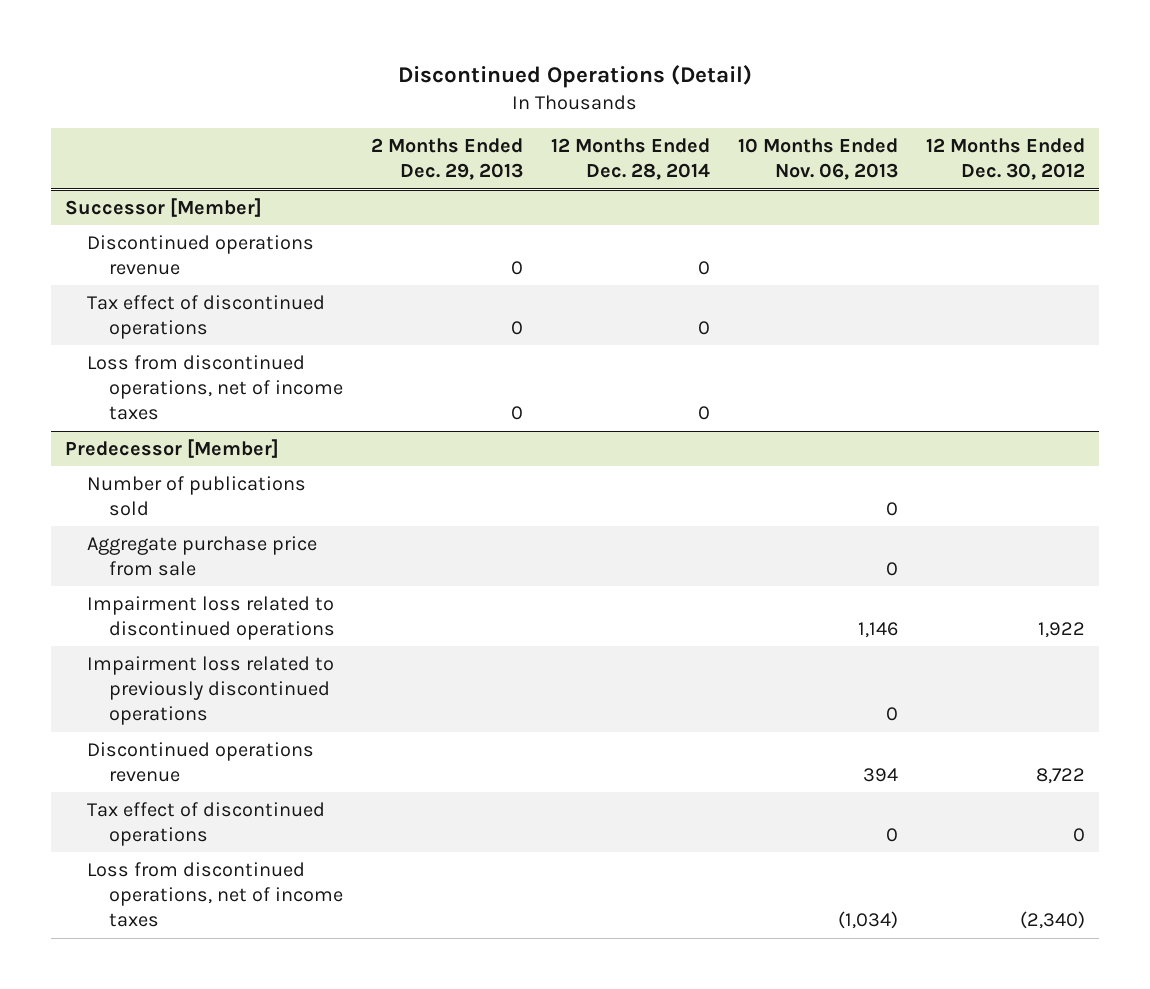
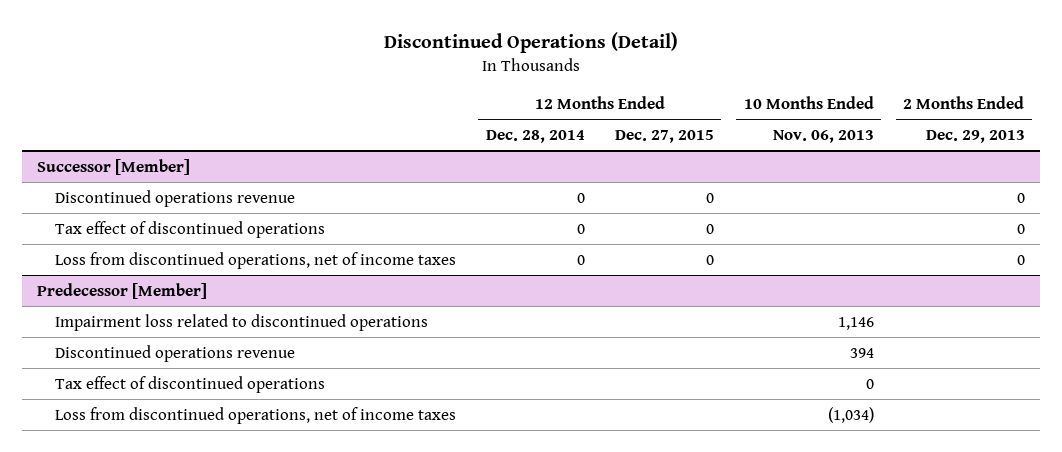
[926,138,1086,181] 12 Months Ended Dec. 30, 2012 -> none
none -> [614,129,714,143] Dec. 27, 2015
[87,475,307,517] Number of publications sold -> none
[87,535,318,577] Aggregate purchase price from sale -> none
[87,655,335,726] Impairment loss related to previously discontinued operations -> none

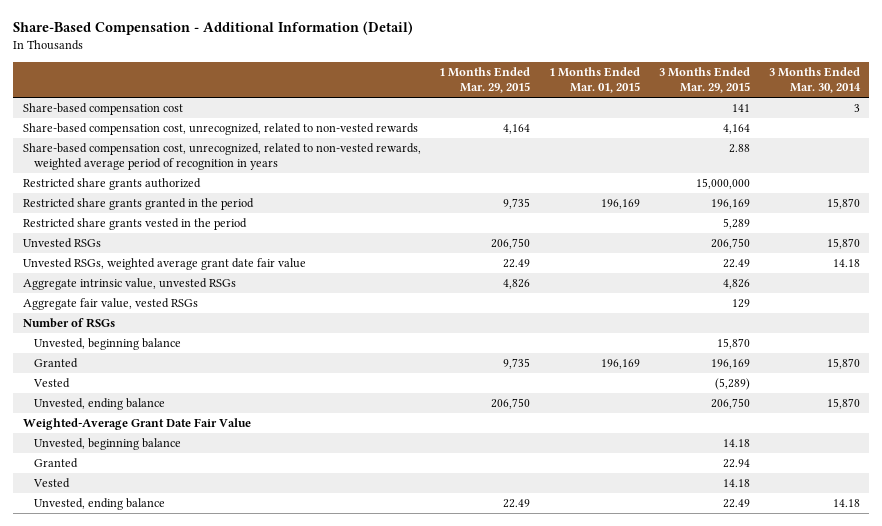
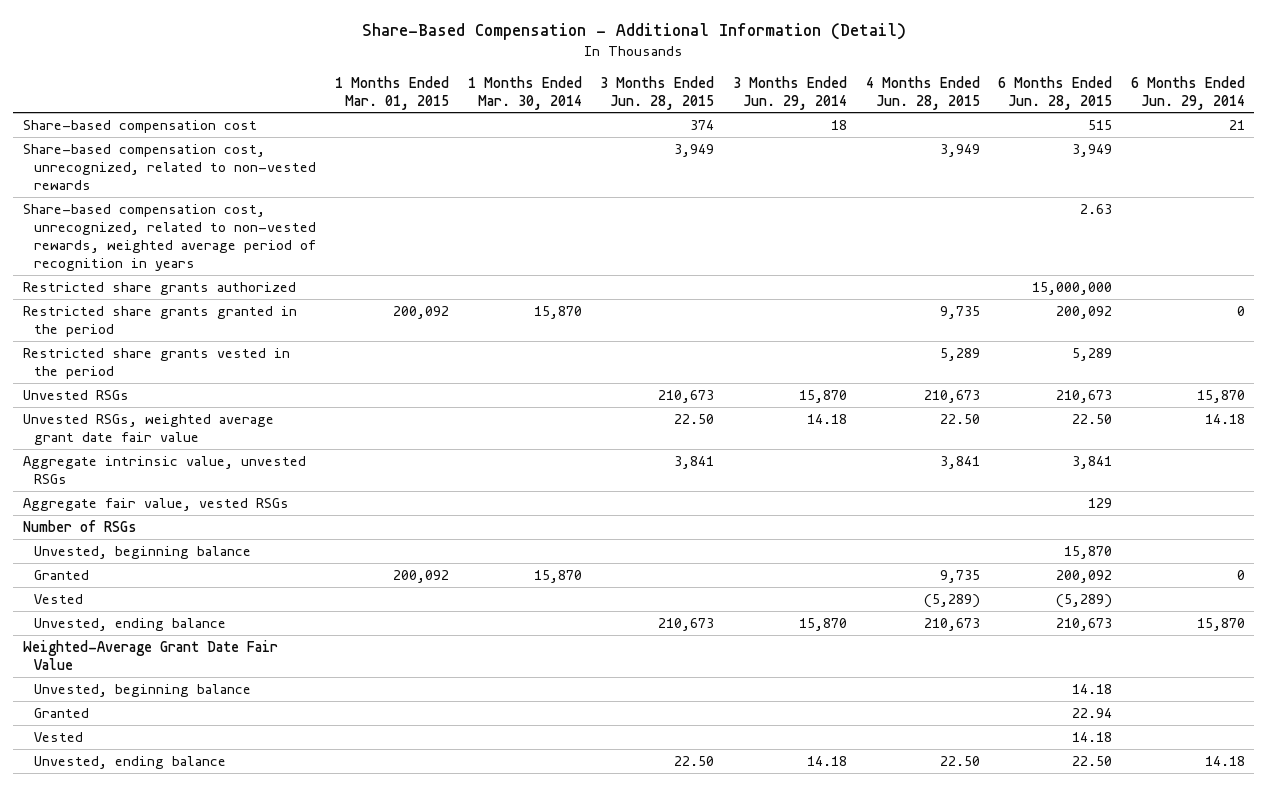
[439,66,531,94] 1 Months Ended Mar. 29, 2015 -> none
[659,66,751,94] 3 Months Ended Mar. 29, 2015 -> none
[768,66,861,94] 3 Months Ended Mar. 30, 2014 -> none
none -> [467,75,582,110] 1 Months Ended Mar. 30, 2014
none -> [600,75,715,110] 3 Months Ended Jun. 28, 2015
none -> [732,75,847,110] 3 Months Ended Jun. 29, 2014
none -> [865,75,980,110] 4 Months Ended Jun. 28, 2015
none -> [998,75,1113,110] 6 Months Ended Jun. 28, 2015
none -> [1130,75,1245,110] 6 Months Ended Jun. 29, 2014
[601,199,641,210] 196,169 -> [392,306,449,320] 200,092
[601,359,641,370] 196,169 -> [392,570,449,584] 200,092

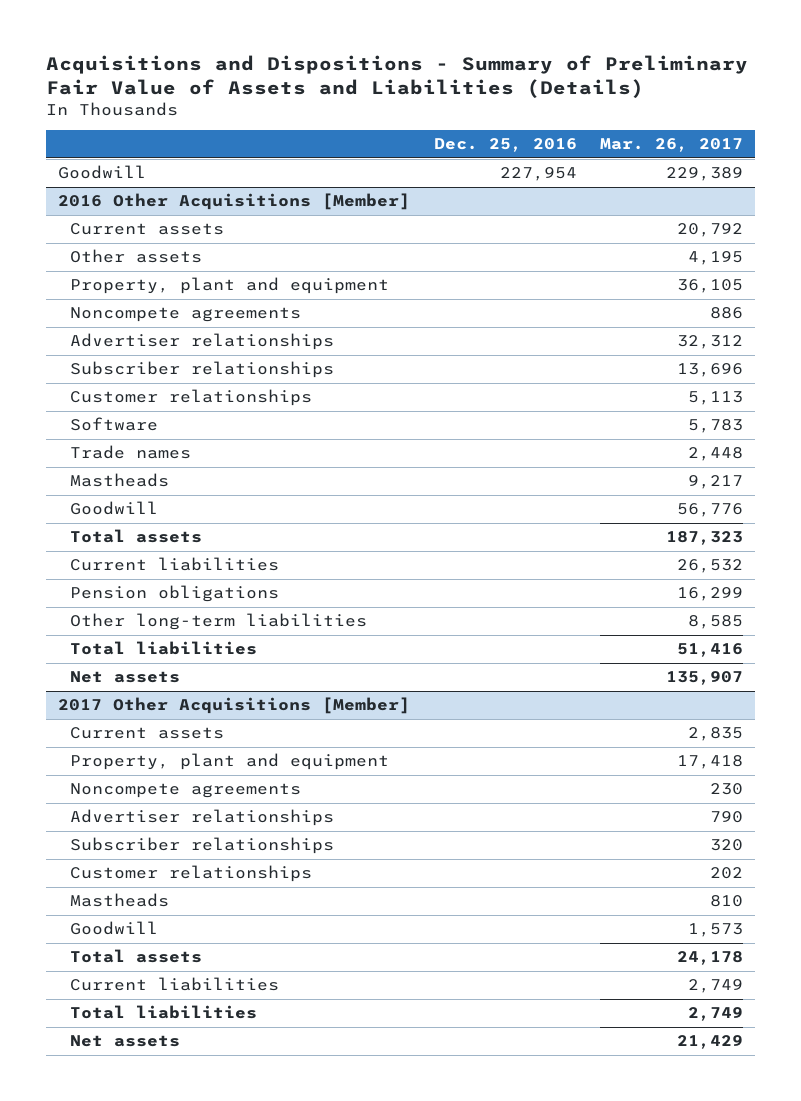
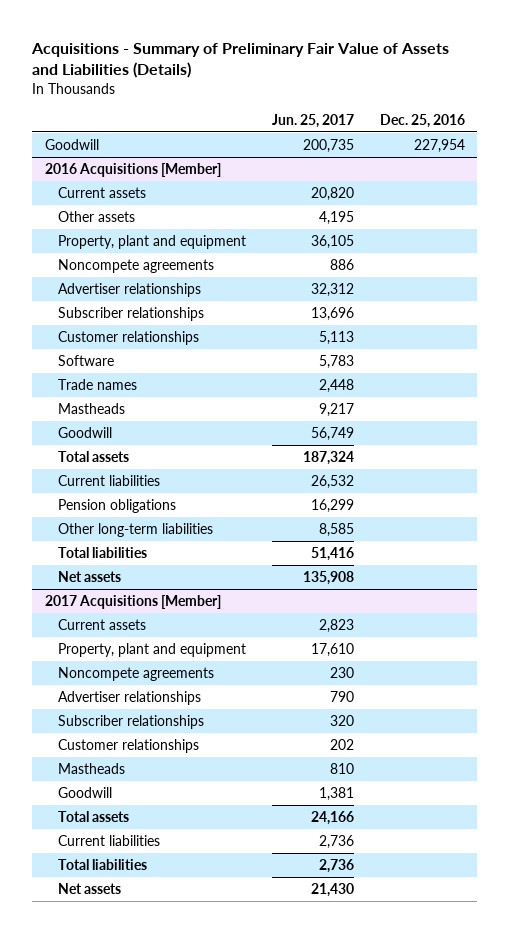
[45,54,748,98] Acquisitions and Dispositions - Summary of Preliminary Fair Value of Assets and Liabilities (Details) -> [31,42,450,79] Acquisitions - Summary of Preliminary Fair Value of Assets and Liabilities (Details)
[600,138,744,153] Mar. 26, 2017 -> none
none -> [271,113,354,128] Jun. 25, 2017
[57,193,410,211] 2016 Other Acquisitions [Member] -> [45,163,222,178] 2016 Acquisitions [Member]
[57,697,410,715] 2017 Other Acquisitions [Member] -> [45,595,222,610] 2017 Acquisitions [Member]

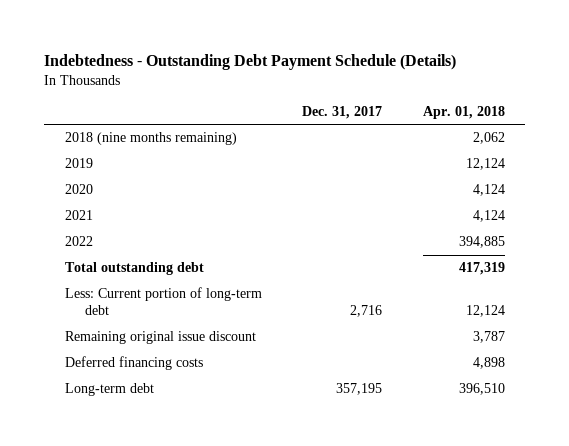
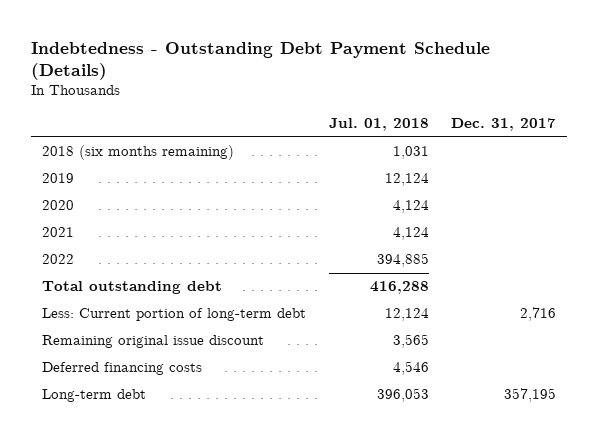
[422,106,505,120] Apr. 01, 2018 -> none
none -> [328,117,429,131] Jul. 01, 2018
[64,132,237,146] 2018 (nine months remaining) -> [42,145,235,161] 2018 (six months remaining)

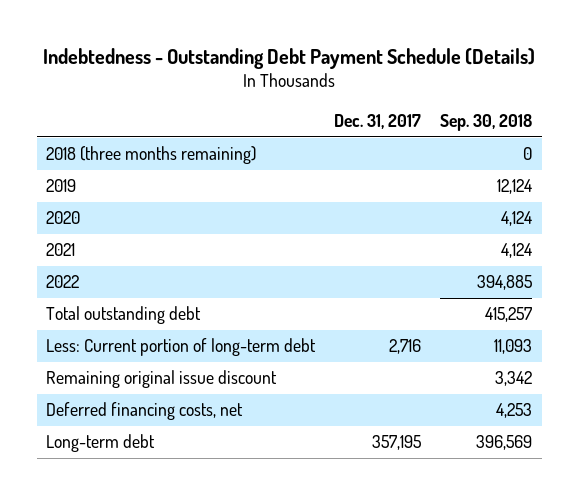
[328,117,429,131] Jul. 01, 2018 -> none
none -> [440,114,533,132] Sep. 30, 2018
[42,145,235,161] 2018 (six months remaining) -> [46,146,257,165] 2018 (three months remaining)
[42,362,203,376] Deferred financing costs -> [46,402,244,421] Deferred financing costs, net

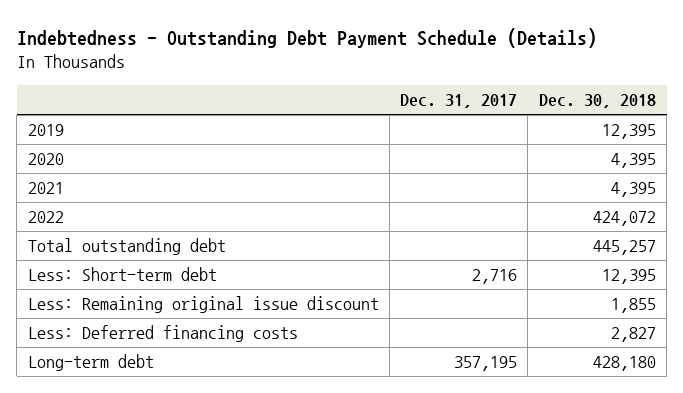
[440,114,533,132] Sep. 30, 2018 -> none
none -> [538,94,656,109] Dec. 30, 2018
[46,146,257,165] 2018 (three months remaining) -> none
[46,338,317,357] Less: Current portion of long-term debt -> [27,267,217,282] Less: Short-term debt
[46,370,278,389] Remaining original issue discount -> [27,296,379,314] Less: Remaining original issue discount
[46,402,244,421] Deferred financing costs, net -> [27,325,298,343] Less: Deferred financing costs

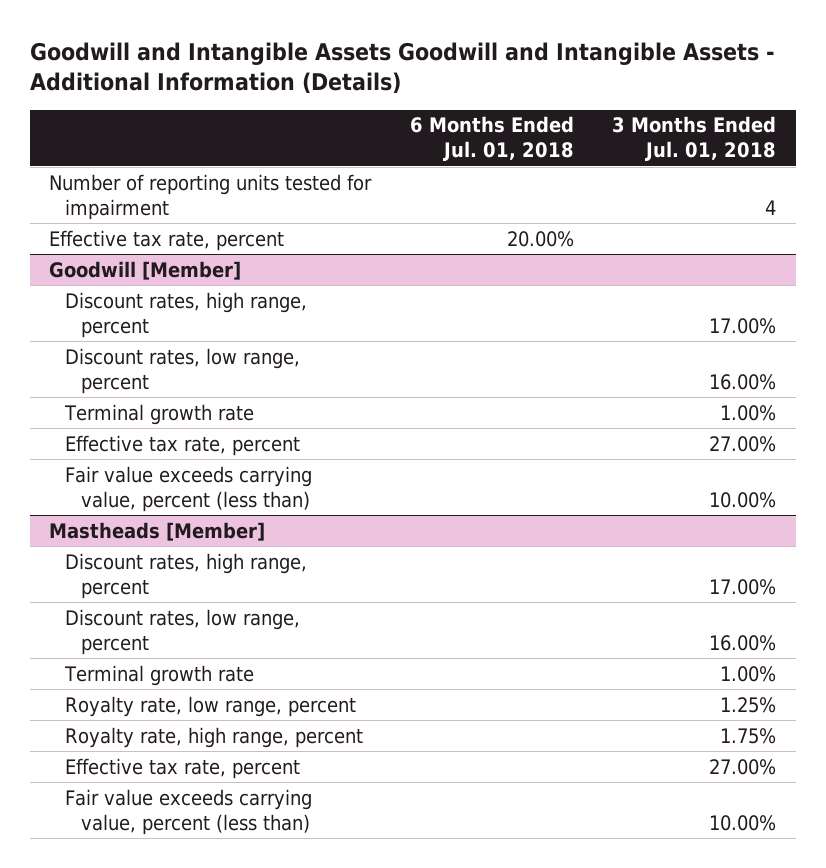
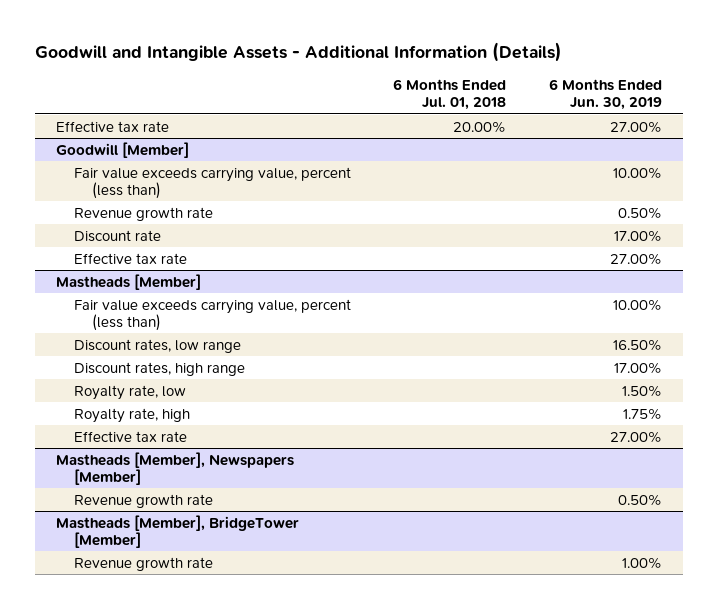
[30,42,776,95] Goodwill and Intangible Assets Goodwill and Intangible Assets - Additional Information (Details) -> [34,42,562,63] Goodwill and Intangible Assets - Additional Information (Details)
[612,116,777,162] 3 Months Ended Jul. 01, 2018 -> none
none -> [548,78,662,111] 6 Months Ended Jun. 30, 2019
[49,173,373,220] Number of reporting units tested for impairment -> none
[49,229,285,251] Effective tax rate, percent -> [56,120,170,132] Effective tax rate
[64,291,307,338] Discount rates, high range, percent -> none
[64,347,300,394] Discount rates, low range, percent -> none
[63,403,254,425] Terminal growth rate -> none
[64,434,300,456] Effective tax rate, percent -> none
none -> [74,206,214,221] Revenue growth rate
none -> [74,229,162,242] Discount rate
none -> [74,252,188,264] Effective tax rate
[64,552,307,599] Discount rates, high range, percent -> none
[64,608,300,655] Discount rates, low range, percent -> none
[63,664,254,686] Terminal growth rate -> none
[64,695,356,717] Royalty rate, low range, percent -> none
[64,726,363,748] Royalty rate, high range, percent -> none
[64,757,300,779] Effective tax rate, percent -> none
none -> [74,338,242,353] Discount rates, low range
none -> [74,361,246,376] Discount rates, high range
none -> [74,384,187,400] Royalty rate, low
none -> [74,407,191,423] Royalty rate, high
none -> [74,430,188,442] Effective tax rate
none -> [56,451,295,486] Mastheads [Member], Newspapers [Member]
none -> [74,493,214,508] Revenue growth rate
none -> [56,514,300,549] Mastheads [Member], BridgeTower [Member]
none -> [74,556,214,571] Revenue growth rate

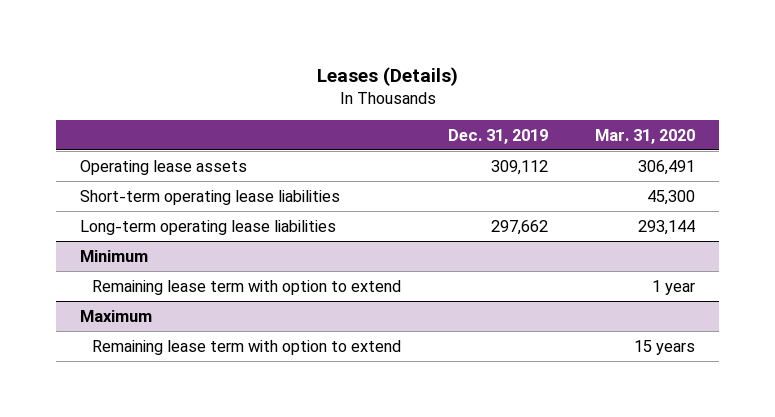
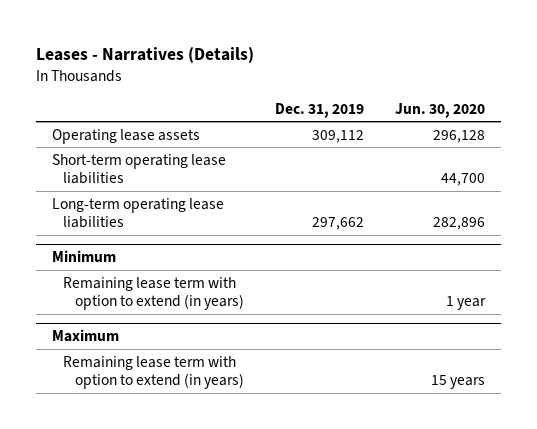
[316,66,458,86] Leases (Details) -> [36,47,255,64] Leases - Narratives (Details)
[595,128,696,144] Mar. 31, 2020 -> none
none -> [395,102,486,118] Jun. 30, 2020
[91,279,401,295] Remaining lease term with option to extend -> [63,276,244,311] Remaining lease term with option to extend (in years)
[91,339,401,355] Remaining lease term with option to extend -> [63,355,244,390] Remaining lease term with option to extend (in years)

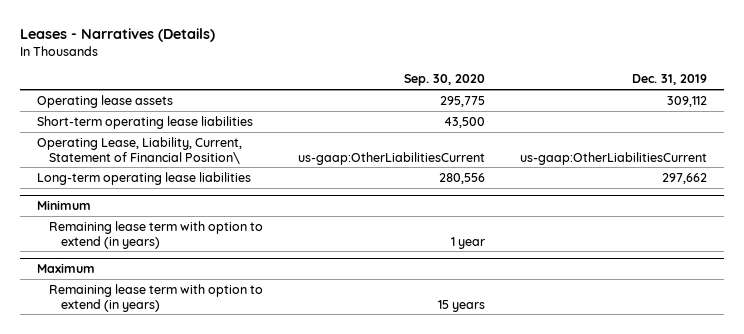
[395,102,486,118] Jun. 30, 2020 -> none
none -> [403,74,485,87] Sep. 30, 2020
none -> [37,136,243,164] Operating Lease, Liability, Current, Statement of Financial Position\

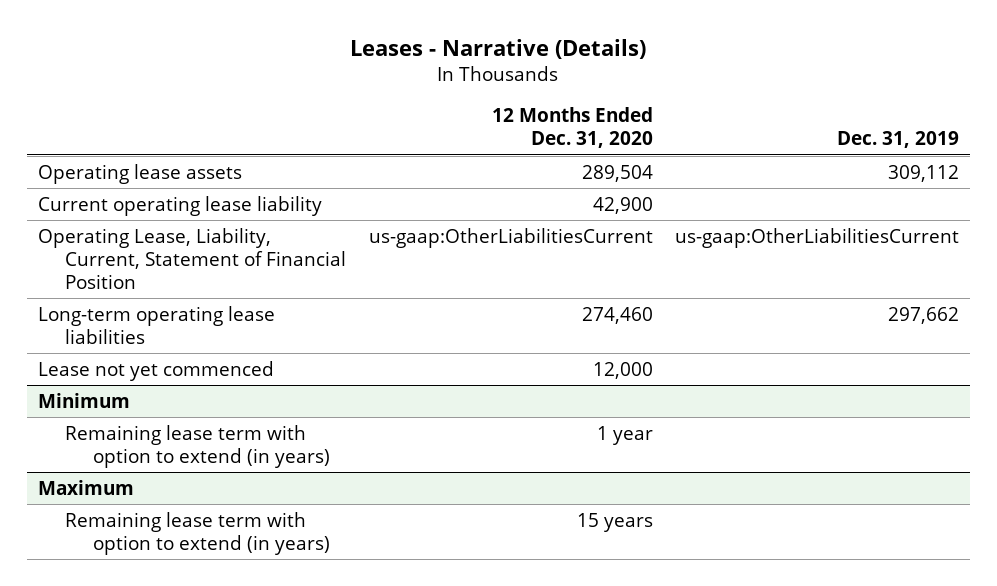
[19,28,215,43] Leases - Narratives (Details) -> [350,38,647,59] Leases - Narrative (Details)
[403,74,485,87] Sep. 30, 2020 -> none
none -> [491,107,653,149] 12 Months Ended Dec. 31, 2020
[37,115,254,129] Short-term operating lease liabilities -> [37,195,322,216] Current operating lease liability
[37,136,243,164] Operating Lease, Liability, Current, Statement of Financial Position\ -> [37,227,347,289] Operating Lease, Liability, Current, Statement of Financial Position
none -> [37,360,274,381] Lease not yet commenced

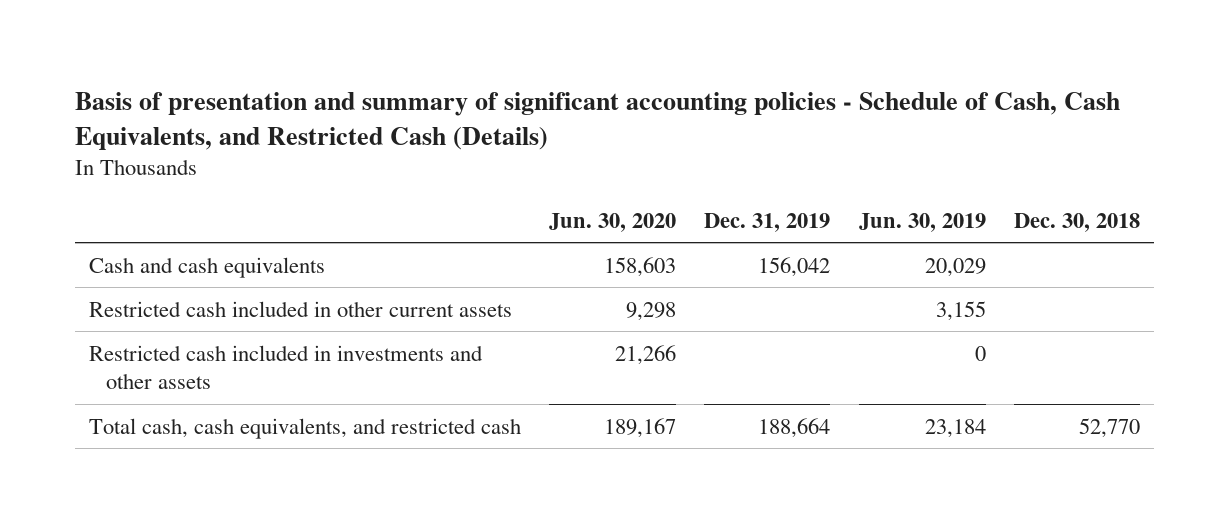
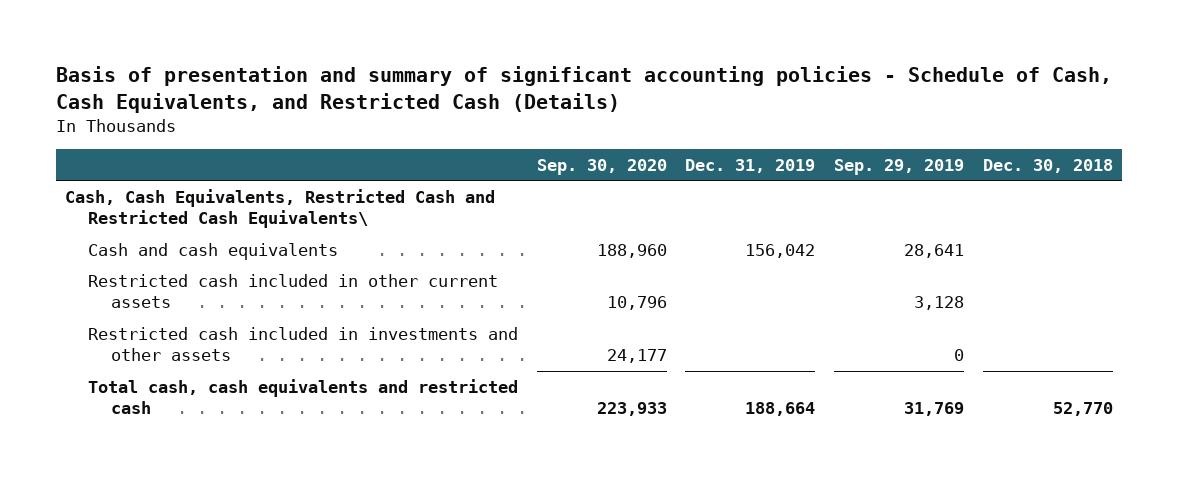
[549,212,677,232] Jun. 30, 2020 -> none
[858,212,986,232] Jun. 30, 2019 -> none
none -> [536,158,667,175] Sep. 30, 2020
none -> [834,158,965,175] Sep. 29, 2019
none -> [64,188,495,229] Cash, Cash Equivalents, Restricted Cash and Restricted Cash Equivalents\
[88,417,521,439] Total cash, cash equivalents, and restricted cash -> [87,378,518,415] Total cash, cash equivalents and restricted cash

